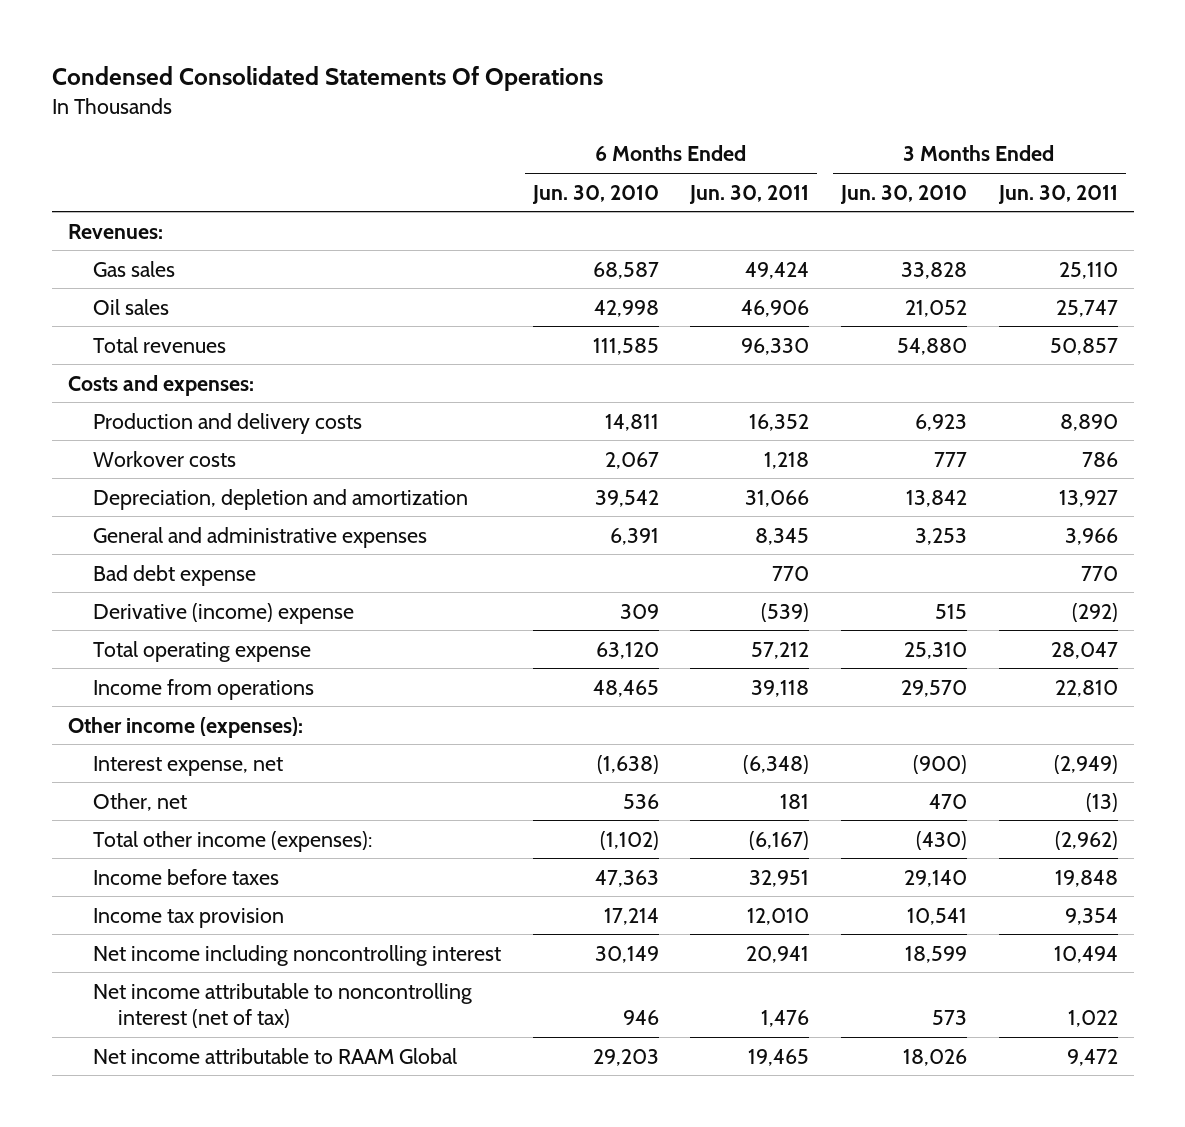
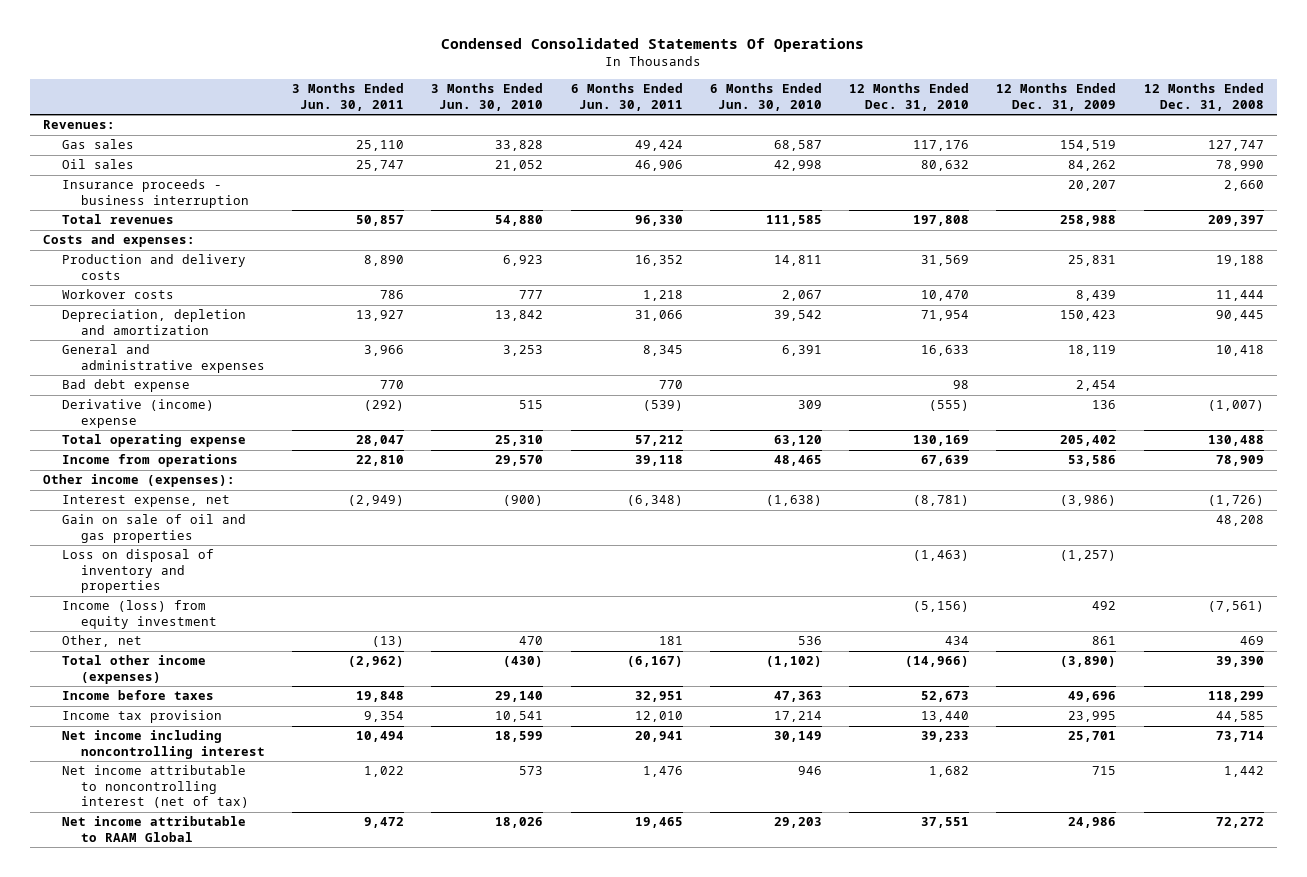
none -> [849,83,970,111] 12 Months Ended Dec. 31, 2010
none -> [996,83,1117,111] 12 Months Ended Dec. 31, 2009
none -> [1143,83,1264,111] 12 Months Ended Dec. 31, 2008
none -> [61,179,249,208] Insurance proceeds - business interruption
none -> [61,514,246,543] Gain on sale of oil and gas properties
none -> [61,549,214,594] Loss on disposal of inventory and properties
none -> [61,600,217,629] Income (loss) from equity investment
[92,830,372,852] Total other income (expenses): -> [61,655,206,684] Total other income (expenses)

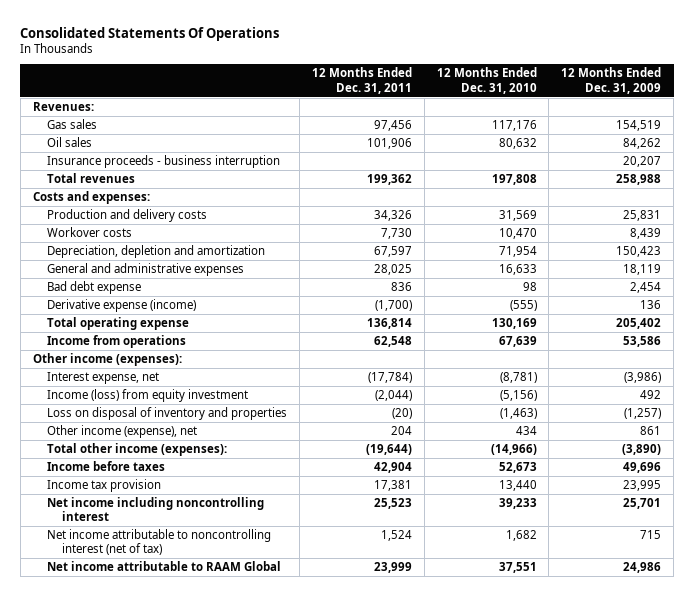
[441,38,865,53] Condensed Consolidated Statements Of Operations -> [20,26,280,41] Consolidated Statements Of Operations
[292,83,405,111] 3 Months Ended Jun. 30, 2011 -> none
[431,83,544,111] 3 Months Ended Jun. 30, 2010 -> none
[570,83,683,111] 6 Months Ended Jun. 30, 2011 -> none
[709,83,822,111] 6 Months Ended Jun. 30, 2010 -> none
[1143,83,1264,111] 12 Months Ended Dec. 31, 2008 -> none
none -> [311,67,412,94] 12 Months Ended Dec. 31, 2011
[61,399,214,428] Derivative (income) expense -> [47,298,197,312] Derivative expense (income)
[61,514,246,543] Gain on sale of oil and gas properties -> none
[61,549,214,594] Loss on disposal of inventory and properties -> [47,406,288,420] Loss on disposal of inventory and properties
[61,635,142,648] Other, net -> [47,424,198,438] Other income (expense), net
[61,655,206,684] Total other income (expenses) -> [47,442,228,456] Total other income (expenses):

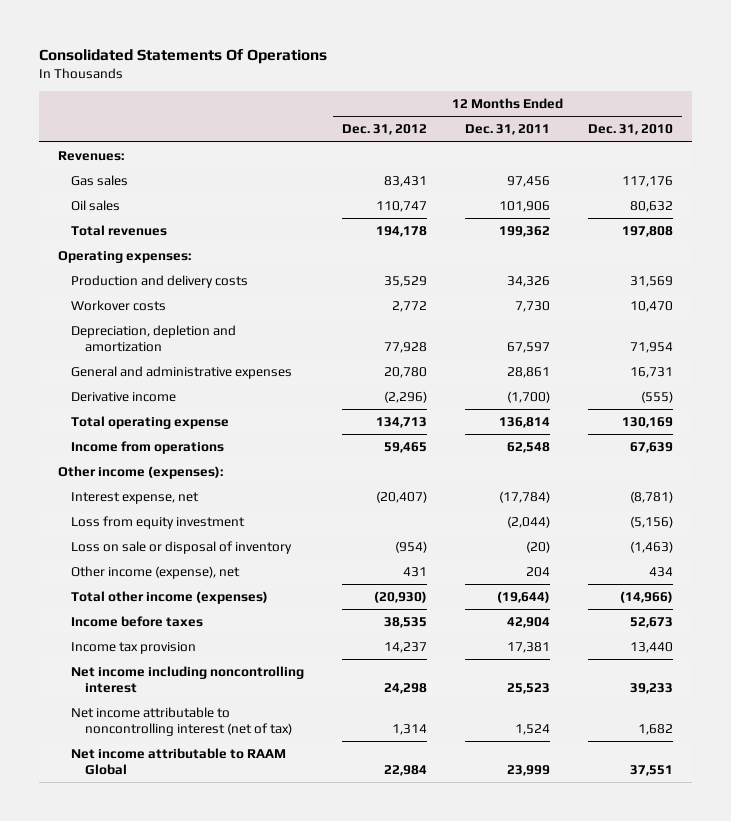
[561,67,662,94] 12 Months Ended Dec. 31, 2009 -> none
none -> [342,124,428,136] Dec. 31, 2012
[47,154,281,168] Insurance proceeds - business interruption -> none
[32,190,150,204] Costs and expenses: -> [57,251,191,264] Operating expenses:
[47,280,142,294] Bad debt expense -> none
[373,263,412,275] 28,025 -> [507,367,551,379] 28,861
[498,263,537,275] 16,633 -> [630,367,674,379] 16,731
[47,298,197,312] Derivative expense (income) -> [71,392,177,403] Derivative income
[47,388,249,402] Income (loss) from equity investment -> [71,516,246,530] Loss from equity investment
[47,406,288,420] Loss on disposal of inventory and properties -> [71,541,293,555] Loss on sale or disposal of inventory
[47,442,228,456] Total other income (expenses): -> [71,591,269,605] Total other income (expenses)

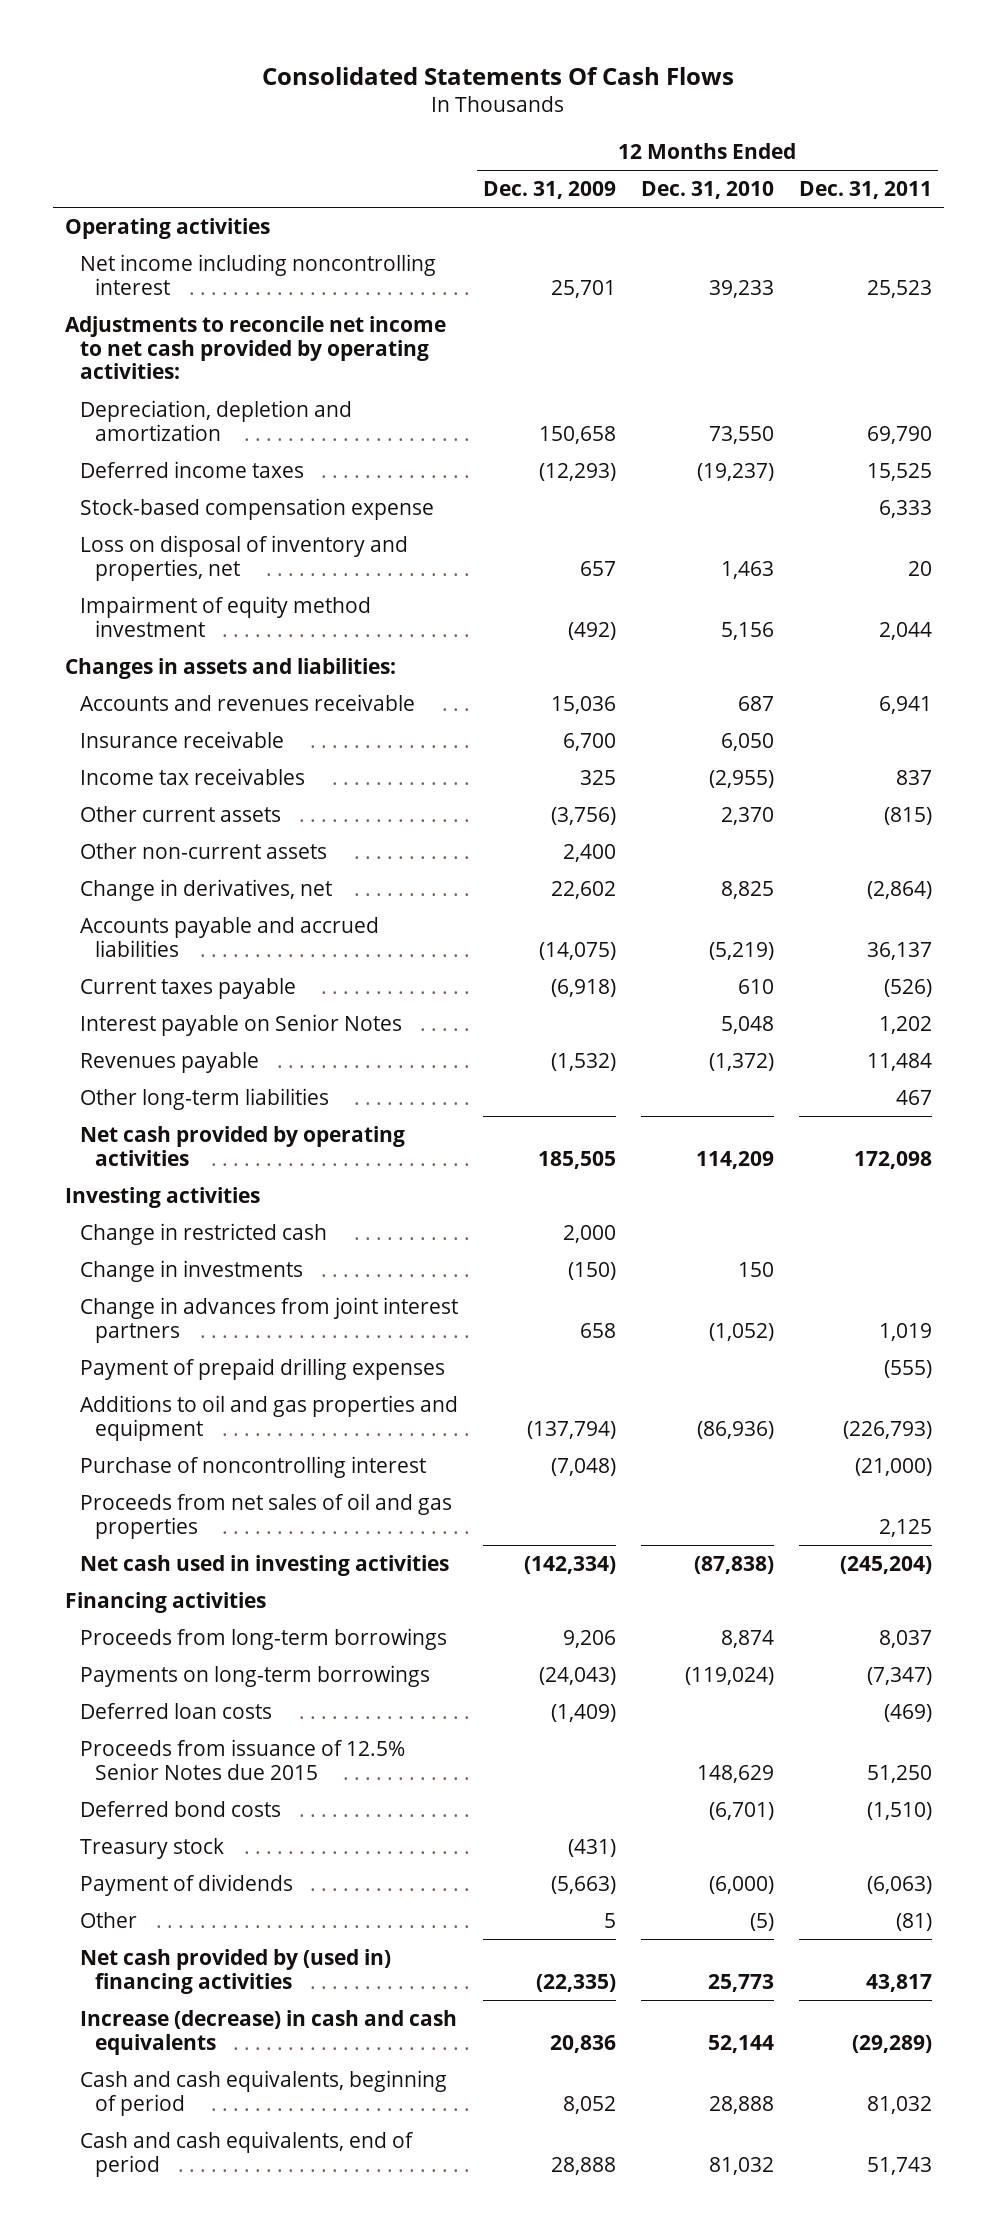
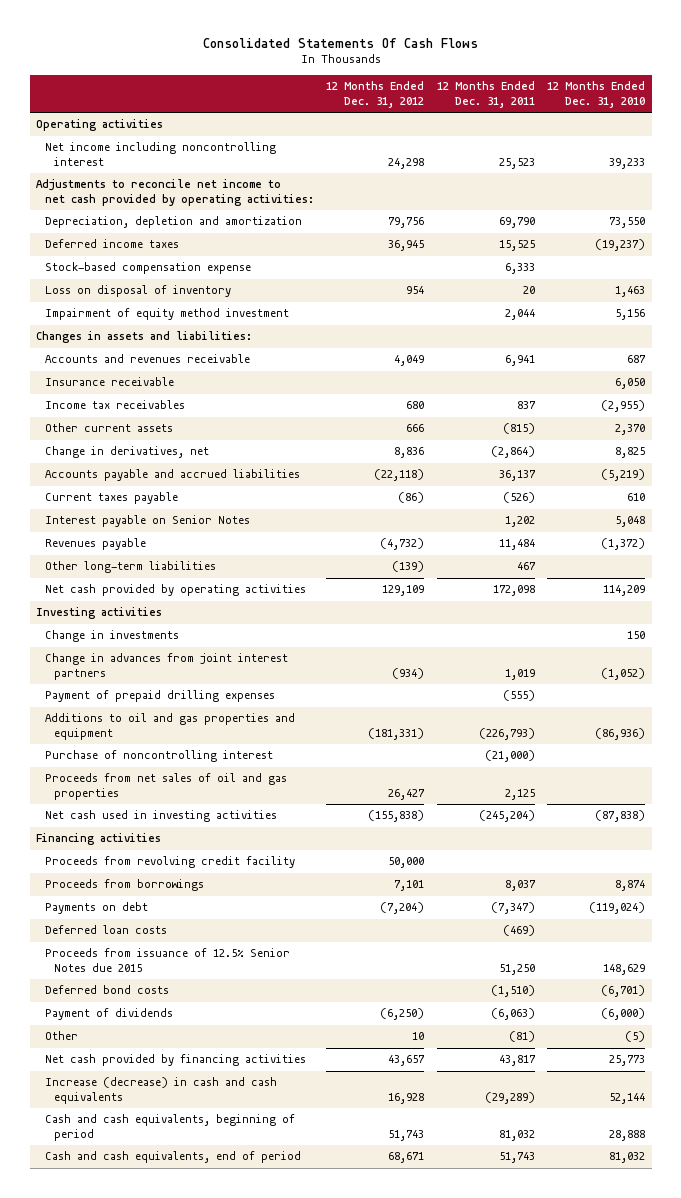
[482,181,616,200] Dec. 31, 2009 -> none
none -> [326,81,425,109] 12 Months Ended Dec. 31, 2012
[79,534,408,581] Loss on disposal of inventory and properties, net -> [44,285,231,298] Loss on disposal of inventory
[79,842,327,859] Other non-current assets -> none
[79,1222,327,1245] Change in restricted cash -> none
none -> [44,856,295,869] Proceeds from revolving credit facility
[79,1627,447,1650] Proceeds from long-term borrowings -> [44,879,204,892] Proceeds from borrowings
[79,1664,430,1687] Payments on long-term borrowings -> [44,902,148,915] Payments on debt
[79,1837,224,1859] Treasury stock -> none
[79,1948,391,1994] Net cash provided by (used in) financing activities -> [44,1054,306,1067] Net cash provided by financing activities

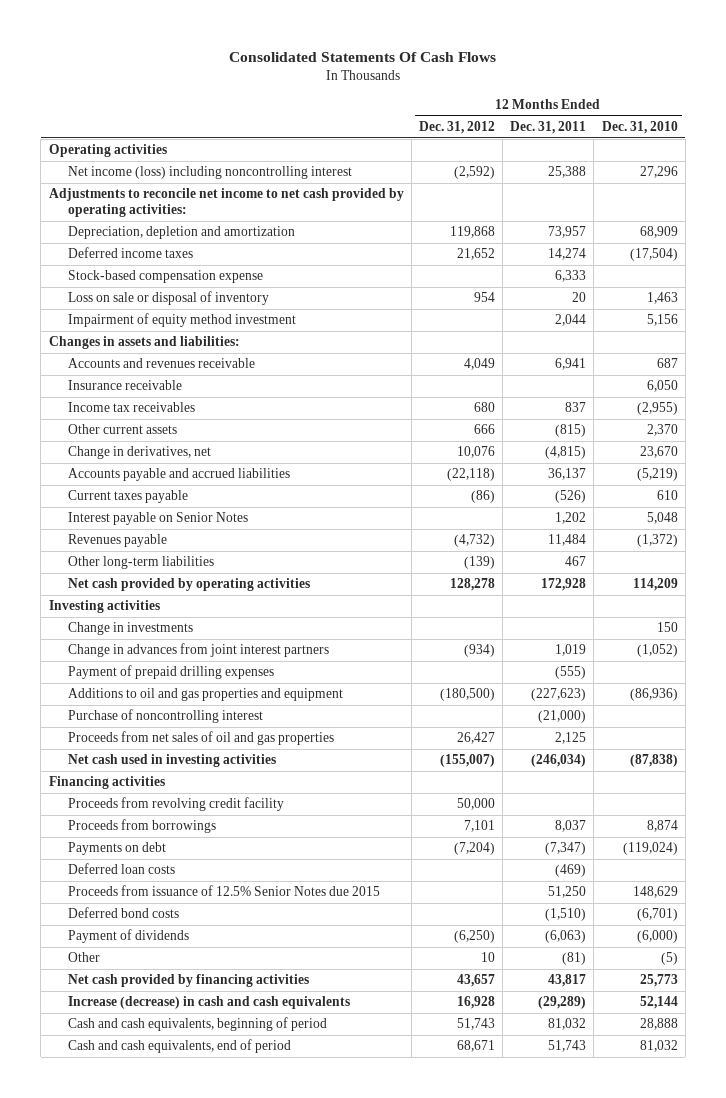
[44,142,276,167] Net income including noncontrolling interest -> [68,166,353,180] Net income (loss) including noncontrolling interest
[388,158,425,170] 24,298 -> [453,166,495,180] (2,592)
[498,158,535,170] 25,523 -> [548,166,587,179] 25,388
[609,158,646,170] 39,233 -> [639,166,678,179] 27,296
[388,217,425,229] 79,756 -> [449,226,495,239] 119,868
[498,217,535,229] 69,790 -> [548,226,587,239] 73,957
[609,217,646,229] 73,550 -> [639,226,678,239] 68,909
[388,240,425,252] 36,945 -> [456,248,495,261] 21,652
[498,240,535,252] 15,525 -> [548,248,587,261] 14,274
[595,239,646,252] (19,237) -> [629,248,678,262] (17,504)
[44,285,231,298] Loss on disposal of inventory -> [68,291,270,306] Loss on sale or disposal of inventory
[394,447,425,459] 8,836 -> [456,446,495,459] 10,076
[490,446,535,459] (2,864) -> [545,446,587,460] (4,815)
[615,447,646,459] 8,825 -> [639,446,678,459] 23,670
[382,585,425,597] 129,109 -> [449,578,495,592] 128,278
[492,585,535,597] 172,098 -> [541,578,587,592] 172,928
[368,728,425,741] (181,331) -> [439,688,495,702] (180,500)
[478,728,535,741] (226,793) -> [531,688,587,702] (227,623)
[368,810,425,823] (155,838) -> [439,754,495,768] (155,007)
[478,810,535,823] (245,204) -> [531,754,587,768] (246,034)

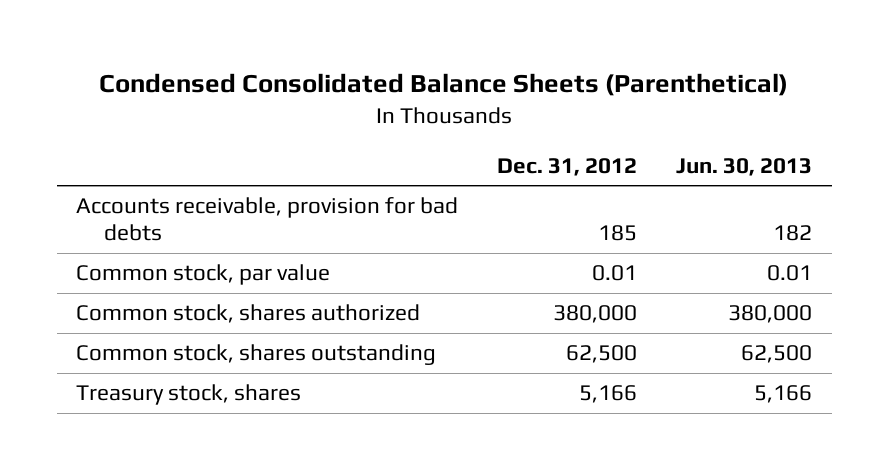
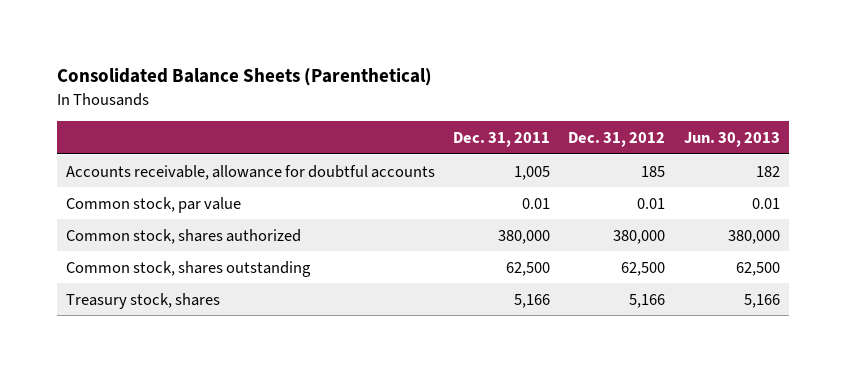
[99,73,789,97] Condensed Consolidated Balance Sheets (Parenthetical) -> [56,68,432,87] Consolidated Balance Sheets (Parenthetical)
none -> [453,132,551,148] Dec. 31, 2011
[76,197,459,242] Accounts receivable, provision for bad debts -> [65,164,435,180] Accounts receivable, allowance for doubtful accounts

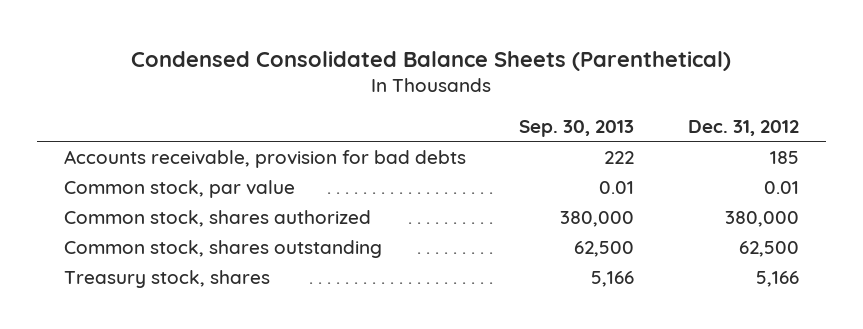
[56,68,432,87] Consolidated Balance Sheets (Parenthetical) -> [131,50,732,71] Condensed Consolidated Balance Sheets (Parenthetical)
[453,132,551,148] Dec. 31, 2011 -> none
[683,132,780,148] Jun. 30, 2013 -> none
none -> [519,120,635,138] Sep. 30, 2013
[65,164,435,180] Accounts receivable, allowance for doubtful accounts -> [64,149,467,168] Accounts receivable, provision for bad debts

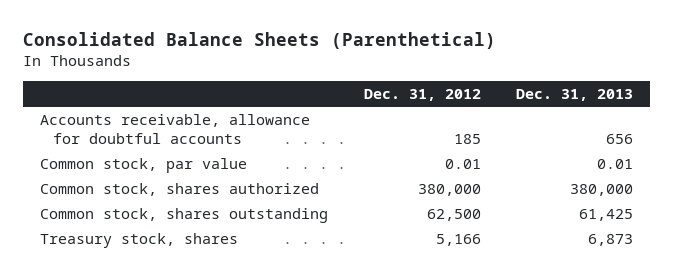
[131,50,732,71] Condensed Consolidated Balance Sheets (Parenthetical) -> [22,32,496,50] Consolidated Balance Sheets (Parenthetical)
[519,120,635,138] Sep. 30, 2013 -> none
none -> [515,89,633,102] Dec. 31, 2013
[64,149,467,168] Accounts receivable, provision for bad debts -> [40,113,311,145] Accounts receivable, allowance for doubtful accounts

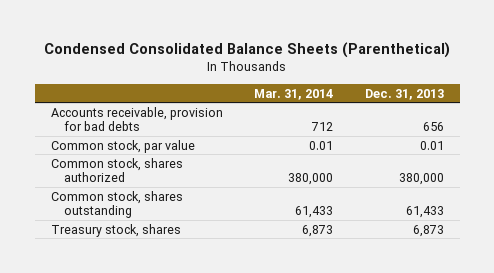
[22,32,496,50] Consolidated Balance Sheets (Parenthetical) -> [44,42,451,59] Condensed Consolidated Balance Sheets (Parenthetical)
[363,89,481,102] Dec. 31, 2012 -> none
none -> [254,88,334,100] Mar. 31, 2014
[40,113,311,145] Accounts receivable, allowance for doubtful accounts -> [50,106,223,132] Accounts receivable, provision for bad debts
[578,208,633,221] 61,425 -> [405,206,444,219] 61,433

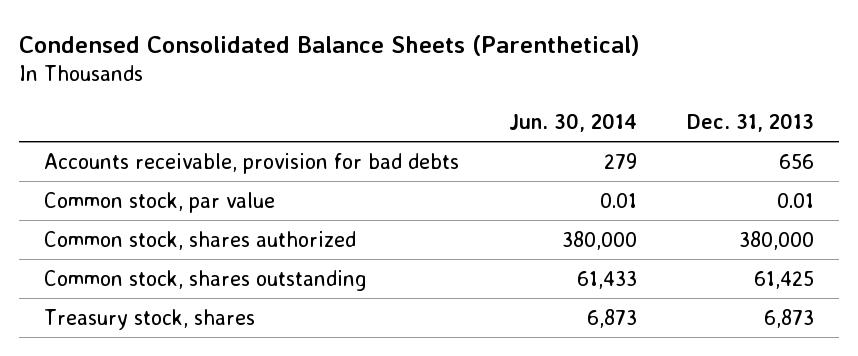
[254,88,334,100] Mar. 31, 2014 -> none
none -> [509,113,638,133] Jun. 30, 2014
[405,206,444,219] 61,433 -> [754,270,815,289] 61,425

